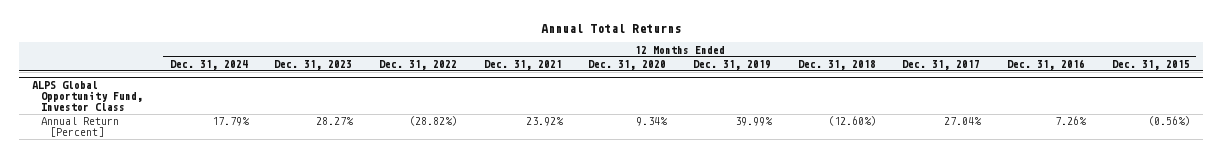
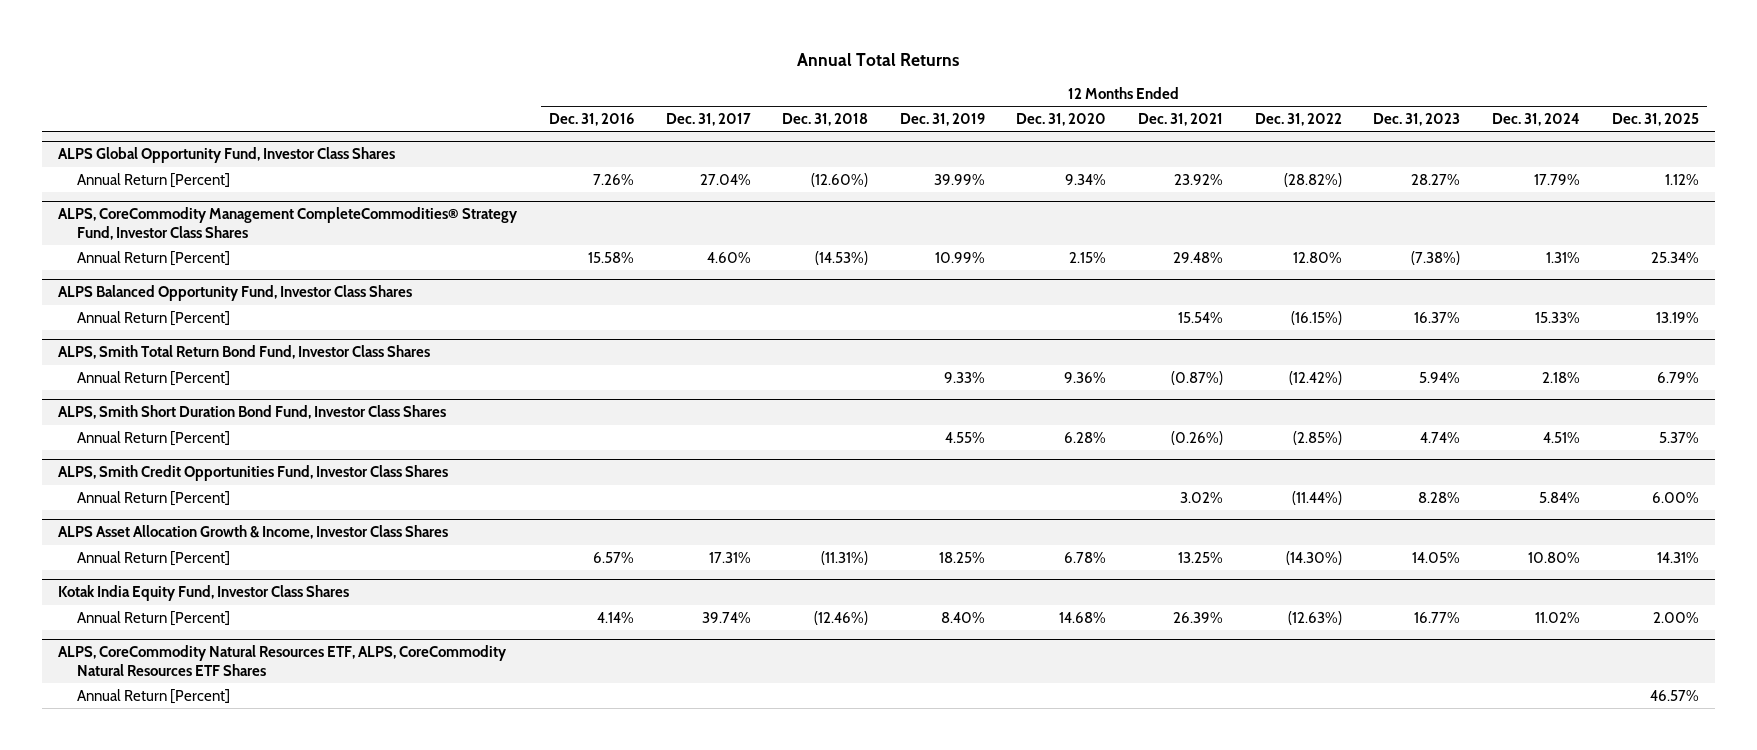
[1111,59,1190,70] Dec. 31, 2015 -> none
none -> [1611,113,1699,127] Dec. 31, 2025
[31,80,144,111] ALPS Global Opportunity Fund, Investor Class -> [58,147,396,164] ALPS Global Opportunity Fund, Investor Class Shares
none -> [58,207,519,241] ALPS, CoreCommodity Management CompleteCommodities® Strategy Fund, Investor Class Shares
none -> [76,250,230,266] Annual Return [Percent]
none -> [58,285,413,302] ALPS Balanced Opportunity Fund, Investor Class Shares
none -> [76,310,230,326] Annual Return [Percent]
none -> [58,345,431,360] ALPS, Smith Total Return Bond Fund, Investor Class Shares
none -> [76,370,230,386] Annual Return [Percent]
none -> [58,405,447,420] ALPS, Smith Short Duration Bond Fund, Investor Class Shares
none -> [76,430,230,446] Annual Return [Percent]
none -> [58,465,449,482] ALPS, Smith Credit Opportunities Fund, Investor Class Shares
none -> [76,490,230,506] Annual Return [Percent]
none -> [58,525,449,540] ALPS Asset Allocation Growth & Income, Investor Class Shares
none -> [76,550,230,566] Annual Return [Percent]
none -> [58,585,350,602] Kotak India Equity Fund, Investor Class Shares
none -> [76,610,230,626] Annual Return [Percent]
none -> [58,645,508,677] ALPS, CoreCommodity Natural Resources ETF, ALPS, CoreCommodity Natural Resources ETF Shares
none -> [76,688,230,704] Annual Return [Percent]

